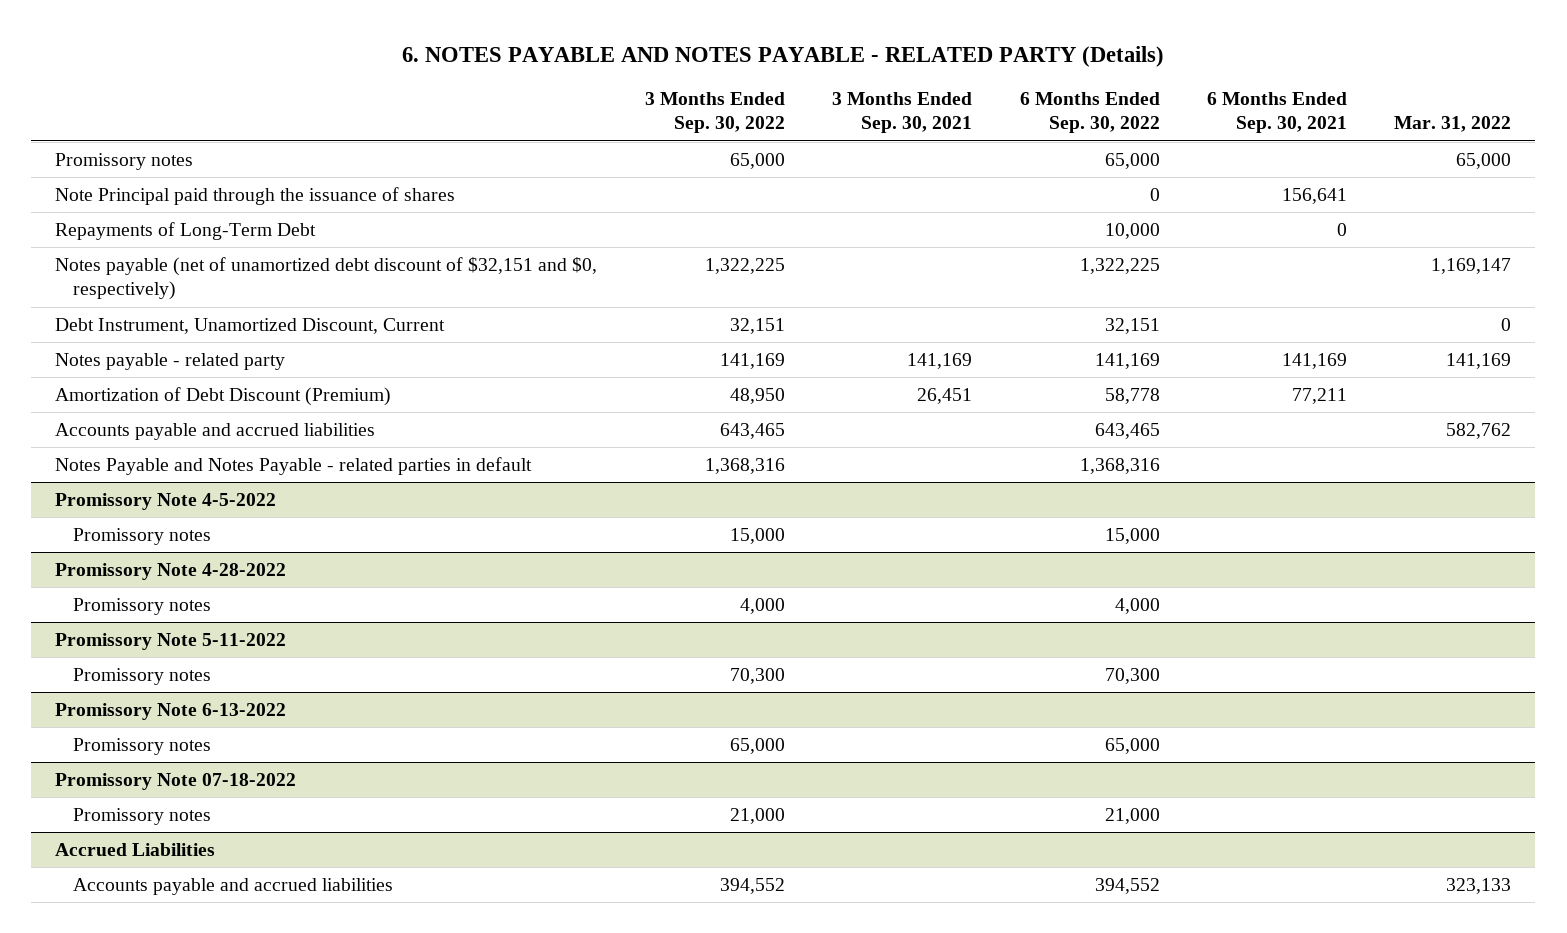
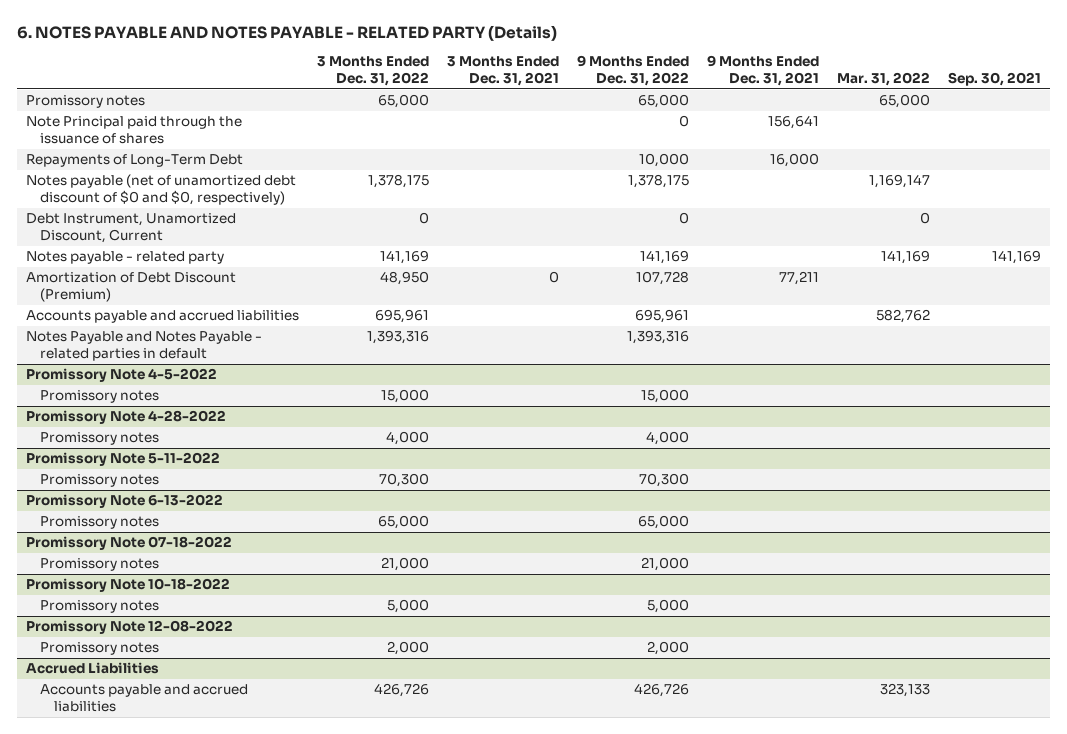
[644,91,785,134] 3 Months Ended Sep. 30, 2022 -> none
[832,91,973,134] 3 Months Ended Sep. 30, 2021 -> none
[1019,91,1160,134] 6 Months Ended Sep. 30, 2022 -> none
[1207,91,1348,134] 6 Months Ended Sep. 30, 2021 -> none
none -> [316,56,429,87] 3 Months Ended Dec. 31, 2022
none -> [446,56,559,87] 3 Months Ended Dec. 31, 2021
none -> [576,55,689,87] 9 Months Ended Dec. 31, 2022
none -> [706,55,819,87] 9 Months Ended Dec. 31, 2021
none -> [947,72,1041,87] Sep. 30, 2021
[55,256,598,301] Notes payable (net of unamortized debt discount of $32,151 and $0, respectively) -> [25,174,296,206] Notes payable (net of unamortized debt discount of $0 and $0, respectively)
none -> [25,578,230,593] Promissory Note 10-18-2022
none -> [40,600,160,614] Promissory notes
none -> [25,620,233,635] Promissory Note 12-08-2022
none -> [40,642,160,656] Promissory notes

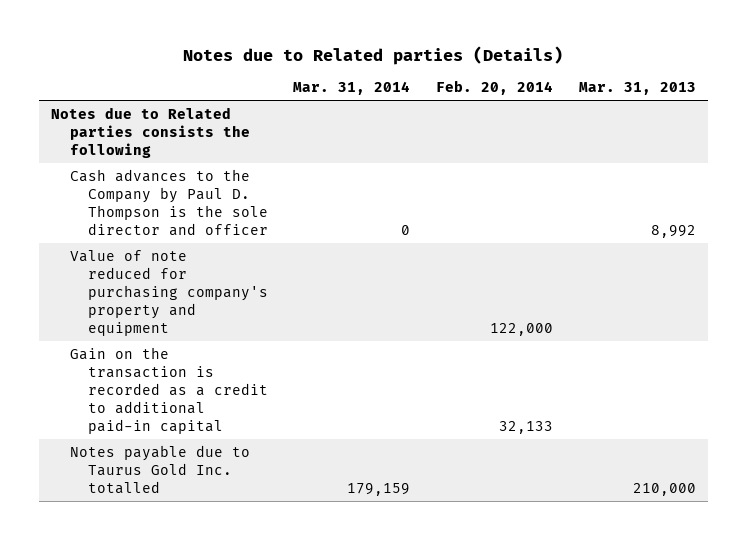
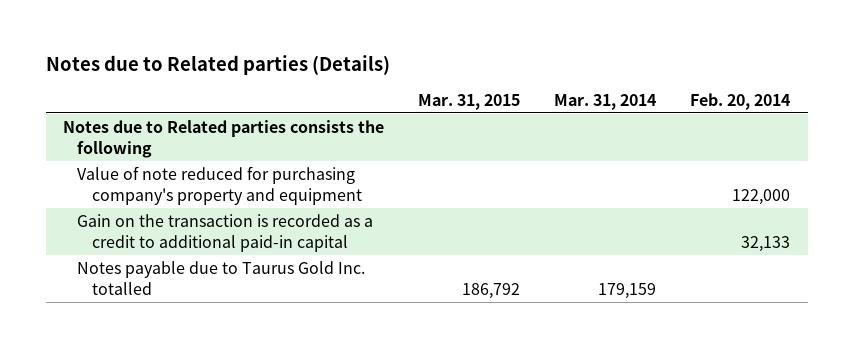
[578,82,696,96] Mar. 31, 2013 -> none
none -> [417,93,520,110] Mar. 31, 2015
[69,168,268,237] Cash advances to the Company by Paul D. Thompson is the sole director and officer -> none

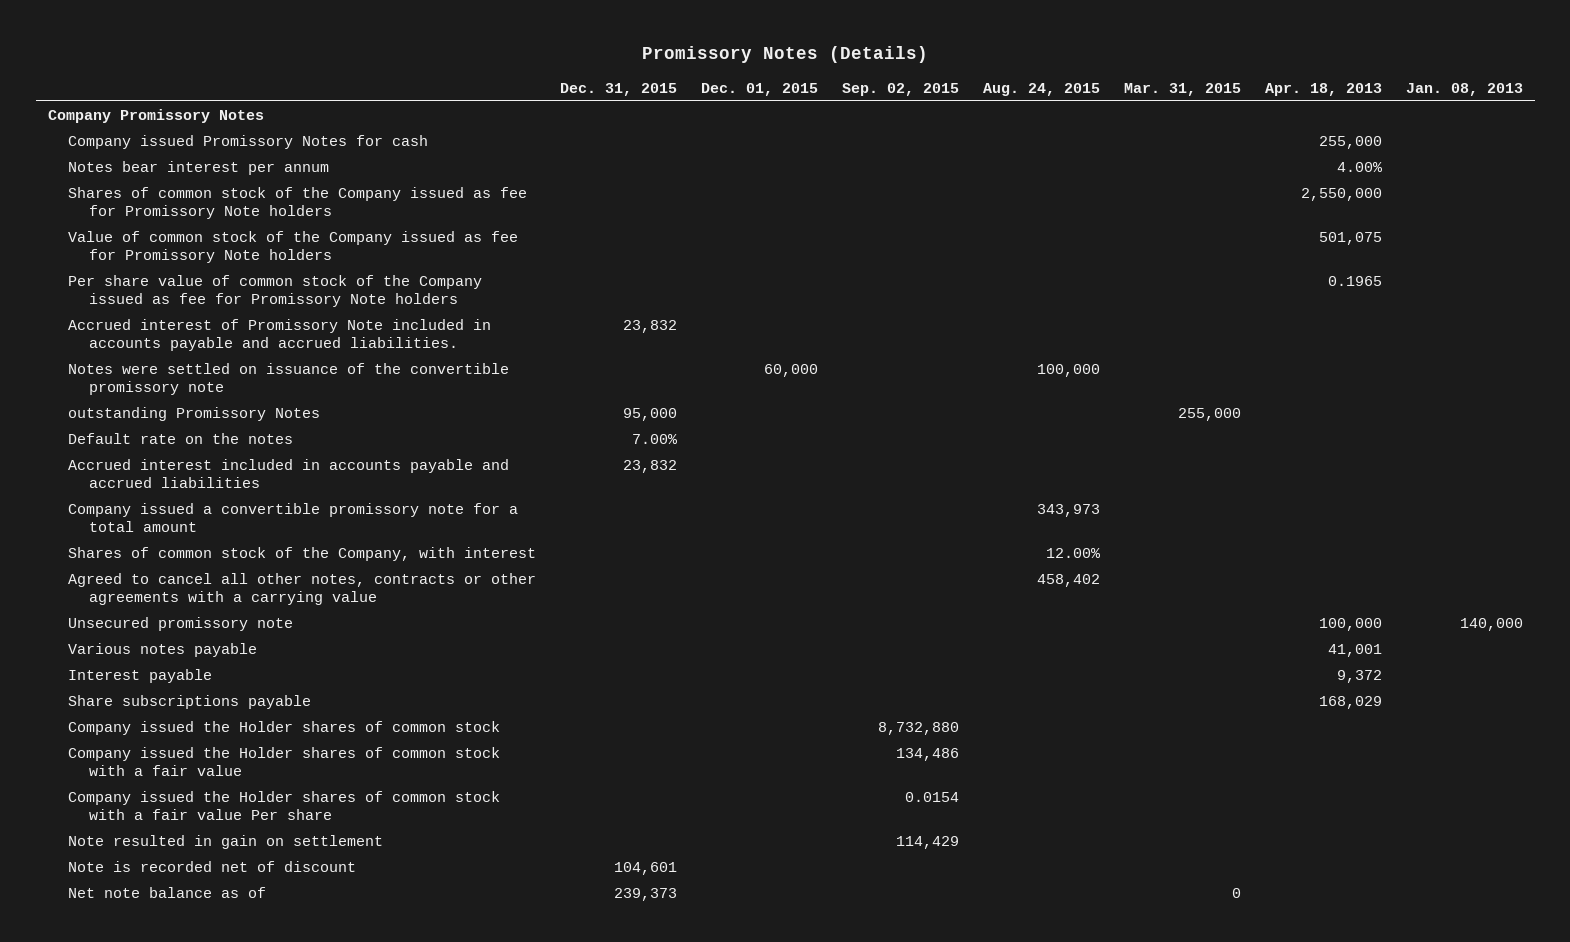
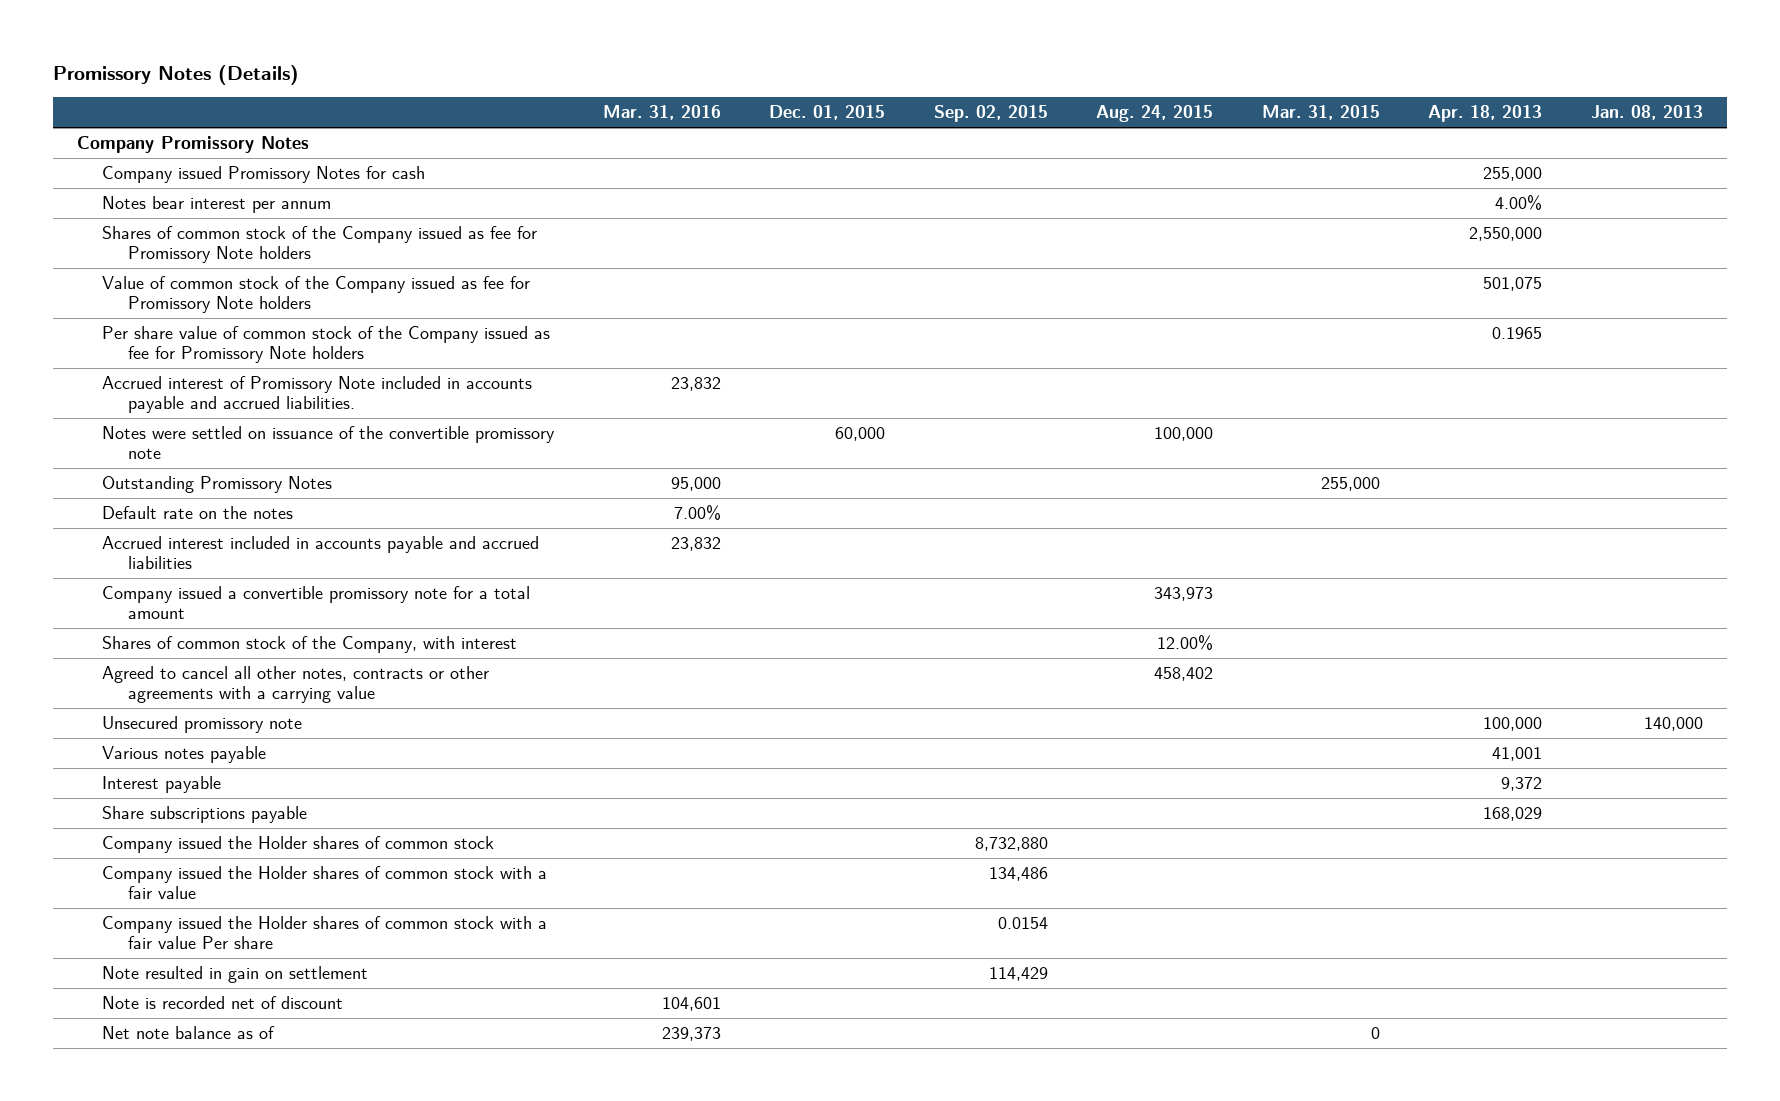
[560,82,678,96] Dec. 31, 2015 -> none
none -> [602,105,721,121] Mar. 31, 2016
[68,407,321,422] outstanding Promissory Notes -> [102,476,333,494] Outstanding Promissory Notes

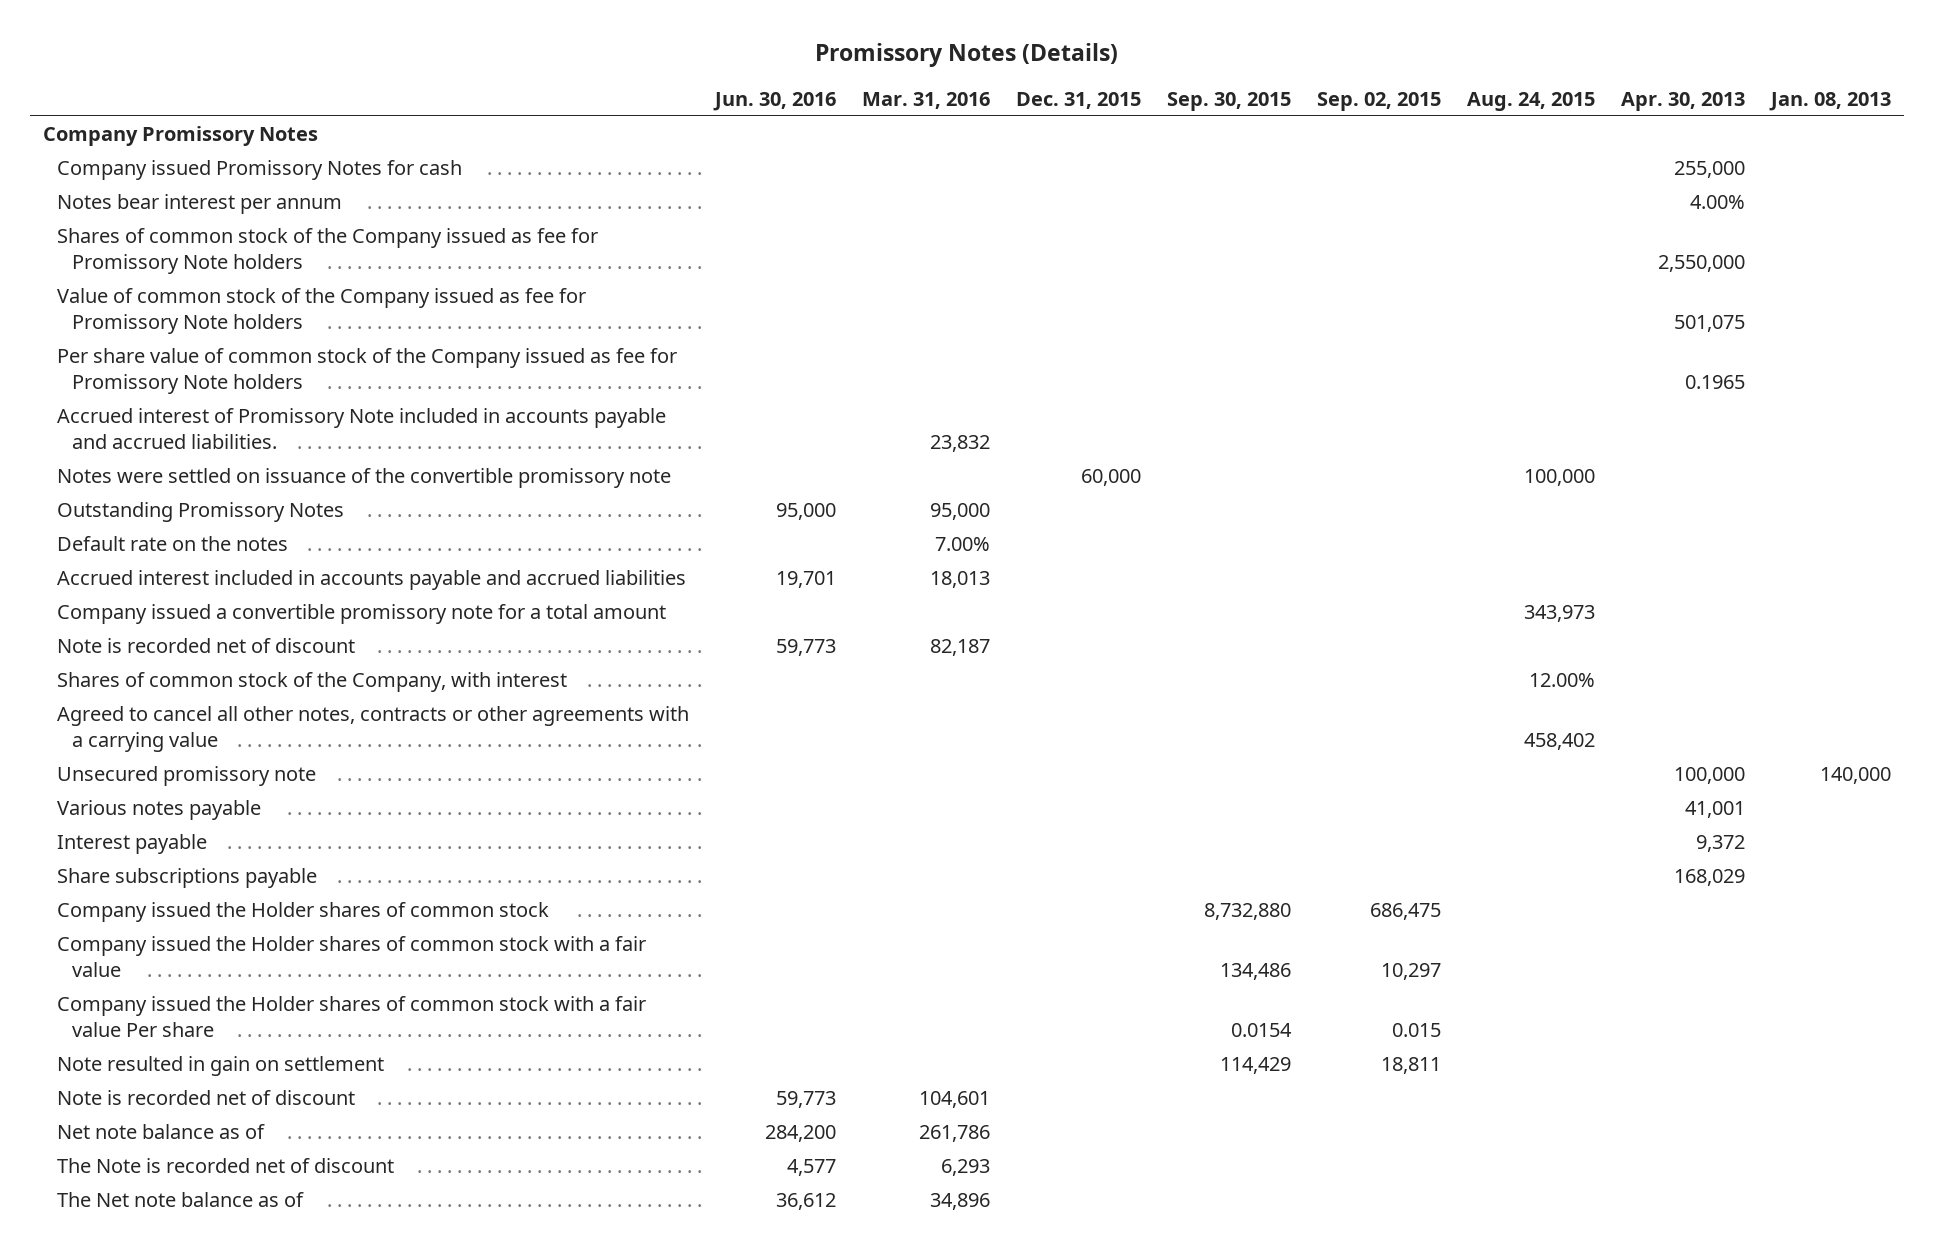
[769,105,886,121] Dec. 01, 2015 -> none
[1261,105,1380,121] Mar. 31, 2015 -> none
[1428,105,1543,123] Apr. 18, 2013 -> none
none -> [713,91,837,111] Jun. 30, 2016
none -> [1016,91,1142,109] Dec. 31, 2015
none -> [1167,91,1292,111] Sep. 30, 2015
none -> [1620,91,1745,111] Apr. 30, 2013
[670,537,721,552] 23,832 -> [930,571,991,589] 18,013
none -> [57,638,356,654] Note is recorded net of discount
[974,837,1048,852] 8,732,880 -> [1369,903,1441,921] 686,475
[988,867,1048,882] 134,486 -> [1380,963,1441,981] 10,297
[997,917,1048,930] 0.0154 -> [1391,1023,1441,1038] 0.015
[988,967,1048,982] 114,429 -> [1380,1057,1441,1075] 18,811
[661,1027,721,1042] 239,373 -> [919,1125,991,1143] 261,786
none -> [57,1158,395,1174] The Note is recorded net of discount
none -> [57,1192,305,1208] The Net note balance as of

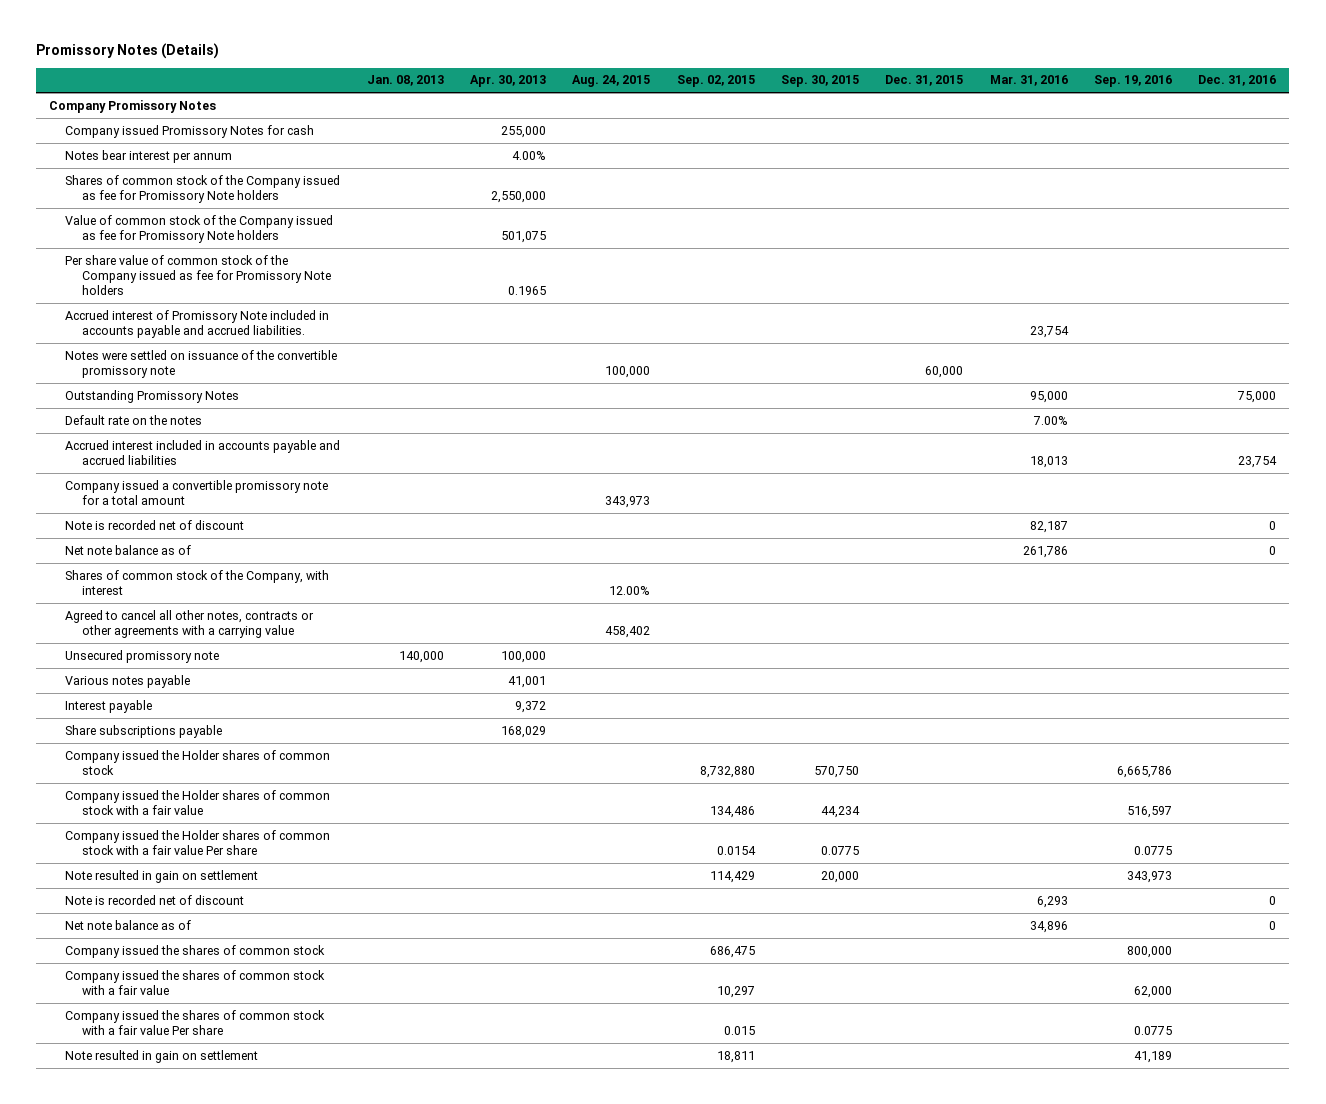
[713,91,837,111] Jun. 30, 2016 -> none
none -> [1093,75,1172,88] Sep. 19, 2016
none -> [1198,75,1277,87] Dec. 31, 2016
[930,435,991,453] 23,832 -> [1029,325,1069,338] 23,754
[57,1124,266,1140] Net note balance as of -> [65,544,192,555] Net note balance as of
[57,1158,395,1174] The Note is recorded net of discount -> none
[1204,903,1292,921] 8,732,880 -> [814,765,860,778] 570,750
[1369,903,1441,921] 686,475 -> [699,765,755,778] 8,732,880
[1220,963,1292,981] 134,486 -> [821,805,861,818] 44,234
[1380,963,1441,981] 10,297 -> [709,805,755,818] 134,486
[1231,1023,1293,1038] 0.0154 -> [821,845,860,855] 0.0775
[1391,1023,1441,1038] 0.015 -> [716,845,756,855] 0.0154
[1220,1057,1292,1075] 114,429 -> [821,870,860,883] 20,000
[1380,1057,1441,1075] 18,811 -> [709,870,755,883] 114,429
[919,1091,991,1109] 104,601 -> [1036,895,1068,908] 6,293
[57,1192,305,1208] The Net note balance as of -> [65,919,192,930] Net note balance as of
none -> [65,944,326,958] Company issued the shares of common stock
none -> [65,969,326,995] Company issued the shares of common stock with a fair value
none -> [65,1009,326,1035] Company issued the shares of common stock with a fair value Per share
none -> [65,1049,259,1063] Note resulted in gain on settlement

